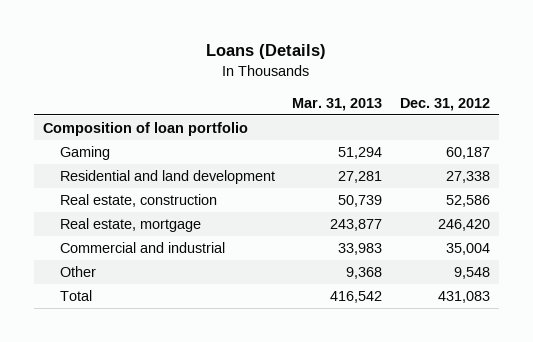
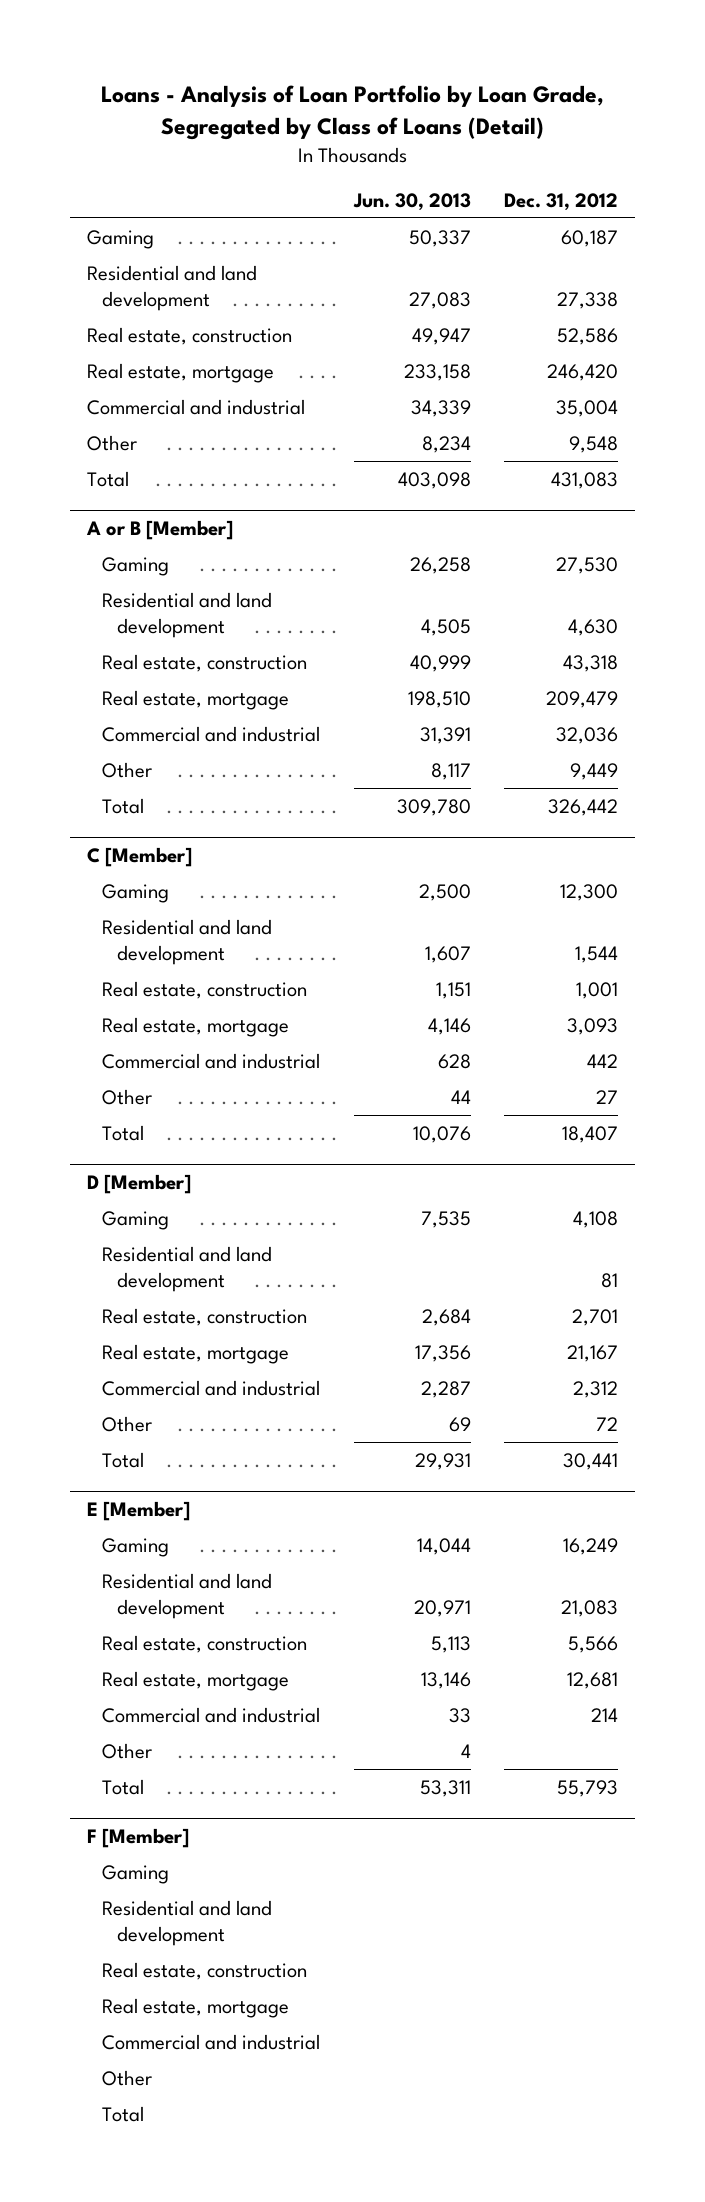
[206,44,327,60] Loans (Details) -> [100,85,604,140] Loans - Analysis of Loan Portfolio by Loan Grade, Segregated by Class of Loans (Detail)
[292,97,383,111] Mar. 31, 2013 -> none
none -> [352,192,471,211] Jun. 30, 2013
[42,122,248,137] Composition of loan portfolio -> none
none -> [86,519,234,540] A or B [Member]
none -> [102,556,170,576] Gaming
none -> [102,591,273,639] Residential and land development
none -> [102,653,308,672] Real estate, construction
none -> [102,689,290,710] Real estate, mortgage
none -> [102,725,321,742] Commercial and industrial
none -> [102,761,153,778] Other
none -> [102,797,145,814] Total
none -> [87,846,193,867] C [Member]
none -> [102,883,170,903] Gaming
none -> [102,918,273,966] Residential and land development
none -> [102,980,308,999] Real estate, construction
none -> [102,1016,290,1037] Real estate, mortgage
none -> [102,1052,321,1069] Commercial and industrial
none -> [102,1088,153,1105] Other
none -> [102,1124,145,1141] Total
none -> [87,1173,192,1194] D [Member]
none -> [102,1210,170,1230] Gaming
none -> [102,1245,273,1293] Residential and land development
none -> [102,1307,308,1326] Real estate, construction
none -> [102,1343,290,1364] Real estate, mortgage
none -> [102,1379,321,1396] Commercial and industrial
none -> [102,1415,153,1432] Other
none -> [102,1451,145,1468] Total
none -> [87,1500,191,1521] E [Member]
none -> [102,1537,170,1557] Gaming
none -> [102,1572,273,1620] Residential and land development
none -> [102,1634,308,1653] Real estate, construction
none -> [102,1670,290,1691] Real estate, mortgage
none -> [102,1706,321,1723] Commercial and industrial
none -> [102,1742,153,1759] Other
none -> [102,1778,145,1795] Total
none -> [87,1827,190,1848] F [Member]
none -> [102,1864,170,1884] Gaming
none -> [102,1899,273,1947] Residential and land development
none -> [102,1961,308,1980] Real estate, construction
none -> [102,1997,290,2018] Real estate, mortgage
none -> [102,2033,321,2050] Commercial and industrial
none -> [102,2069,153,2086] Other
none -> [102,2105,145,2122] Total

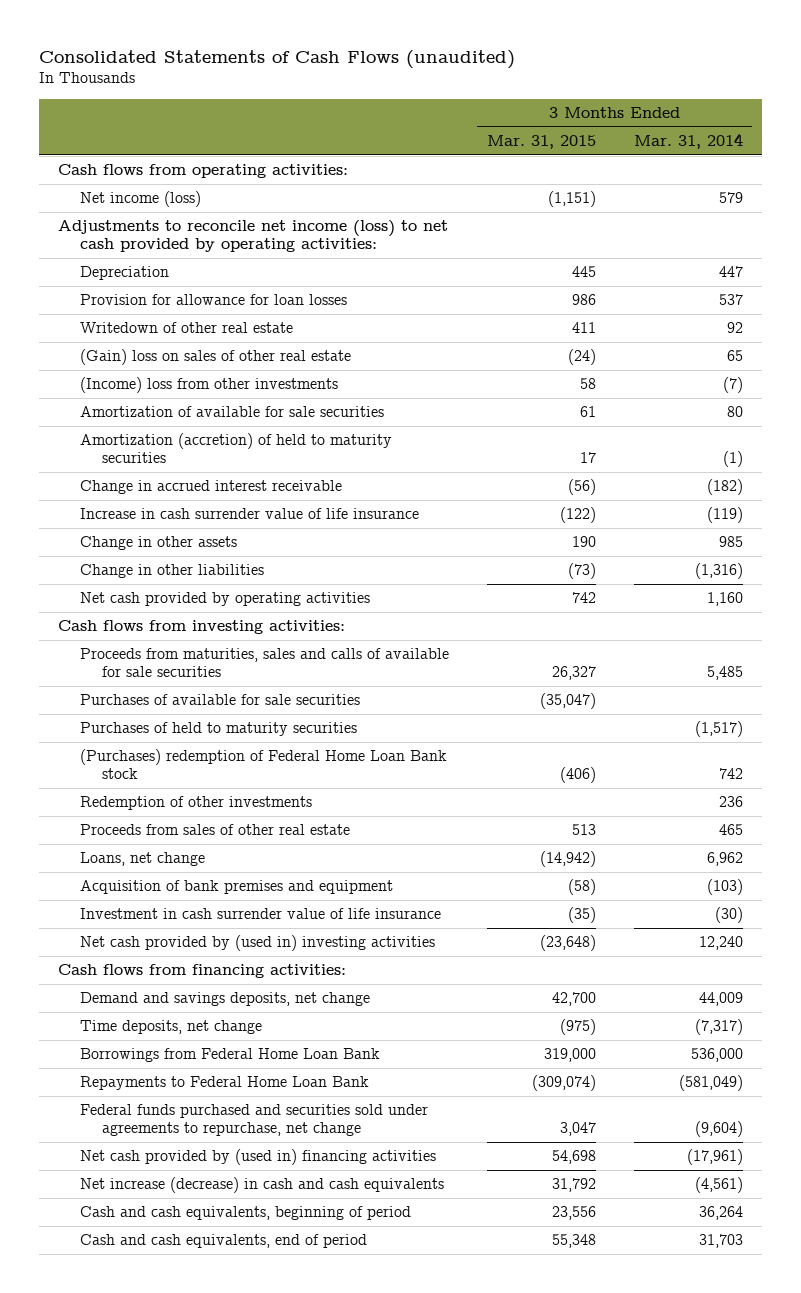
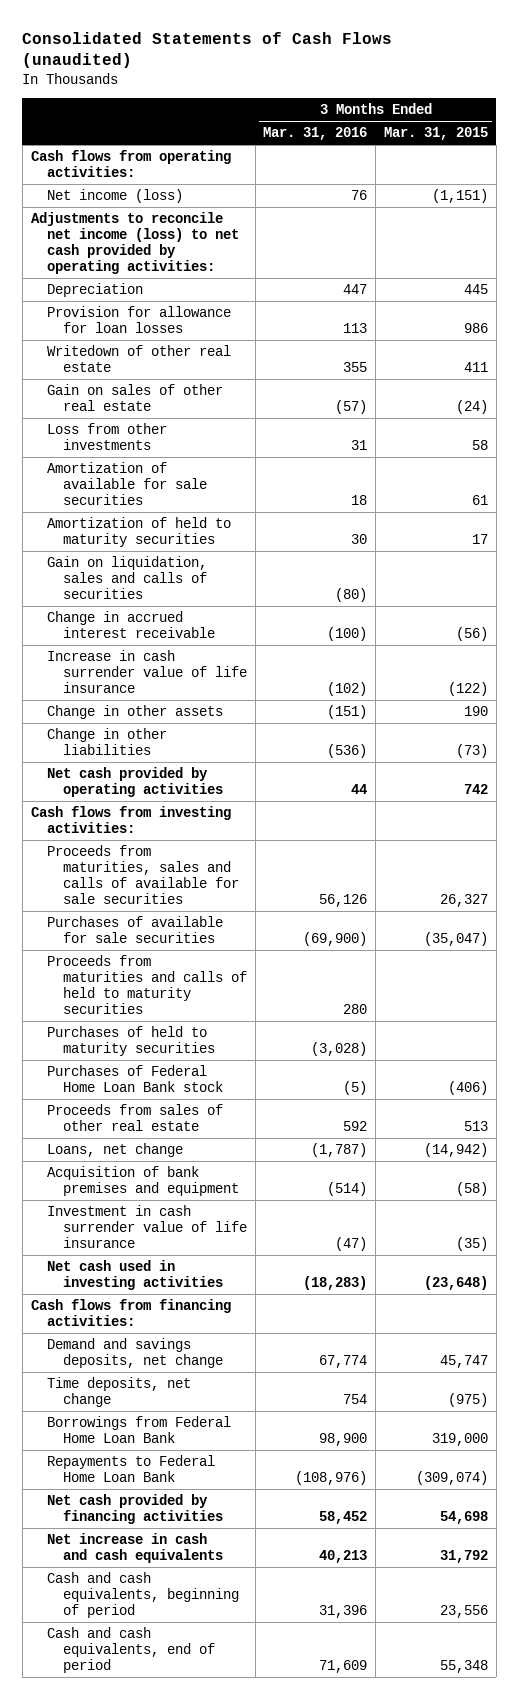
[633,133,743,150] Mar. 31, 2014 -> none
none -> [263,127,368,141] Mar. 31, 2016
[79,349,351,366] (Gain) loss on sales of other real estate -> [46,384,223,412] Gain on sales of other real estate
[79,377,338,394] (Income) loss from other investments -> [46,423,167,451] Loss from other investments
[79,433,392,463] Amortization (accretion) of held to maturity securities -> [46,517,231,548] Amortization of held to maturity securities
none -> [46,556,207,600] Gain on liquidation, sales and calls of securities
none -> [46,955,247,1014] Proceeds from maturities and calls of held to maturity securities
[79,796,312,811] Redemption of other investments -> none
[79,749,447,779] (Purchases) redemption of Federal Home Loan Bank stock -> [46,1065,223,1093] Purchases of Federal Home Loan Bank stock
[79,935,435,952] Net cash provided by (used in) investing activities -> [46,1260,223,1291] Net cash used in investing activities
[551,992,596,1007] 42,700 -> [439,1355,488,1369] 45,747
[79,1104,428,1136] Federal funds purchased and securities sold under agreements to repurchase, net change -> none
[79,1149,436,1166] Net cash provided by (used in) financing activities -> [46,1494,223,1525] Net cash provided by financing activities
[79,1177,444,1194] Net increase (decrease) in cash and cash equivalents -> [46,1533,223,1564] Net increase in cash and cash equivalents

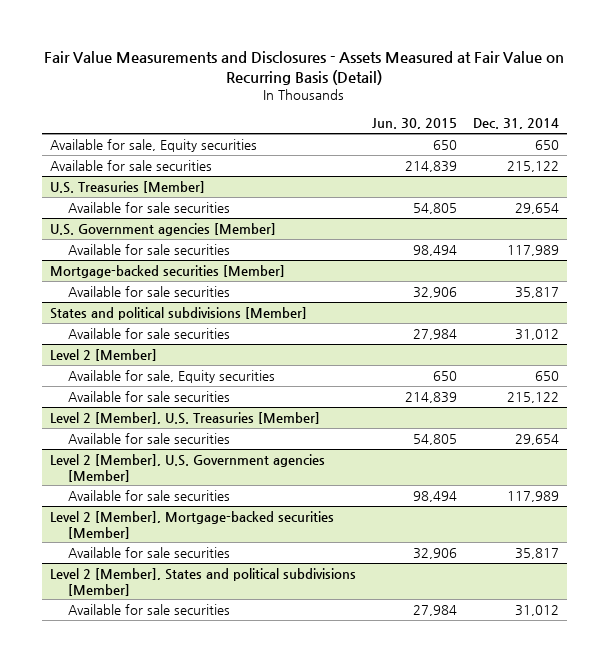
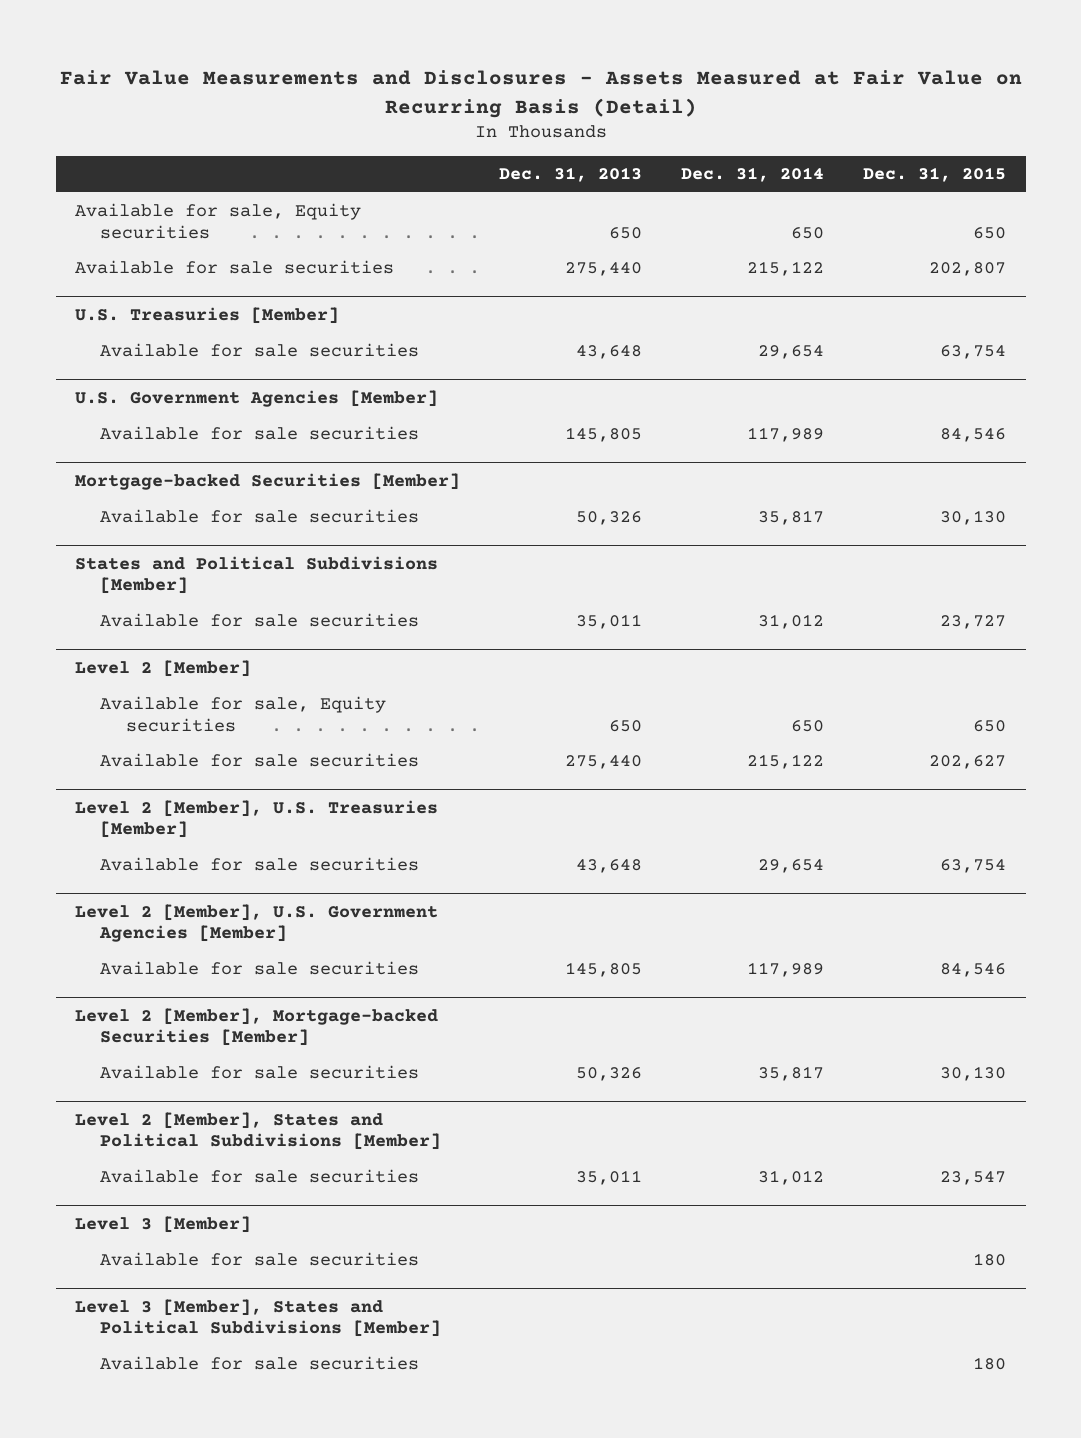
[371,118,457,130] Jun. 30, 2015 -> none
none -> [499,166,643,182] Dec. 31, 2013
none -> [863,166,1007,182] Dec. 31, 2015
[49,222,276,236] U.S. Government agencies [Member] -> [75,389,439,407] U.S. Government Agencies [Member]
[49,264,285,278] Mortgage-backed securities [Member] -> [75,472,461,490] Mortgage-backed Securities [Member]
[49,306,307,320] States and political subdivisions [Member] -> [75,555,439,595] States and Political Subdivisions [Member]
[49,453,325,482] Level 2 [Member], U.S. Government agencies [Member] -> [75,903,439,943] Level 2 [Member], U.S. Government Agencies [Member]
[49,510,334,539] Level 2 [Member], Mortgage-backed securities [Member] -> [75,1007,439,1047] Level 2 [Member], Mortgage-backed Securities [Member]
[49,567,356,596] Level 2 [Member], States and political subdivisions [Member] -> [75,1111,442,1151] Level 2 [Member], States and Political Subdivisions [Member]
none -> [75,1215,252,1233] Level 3 [Member]
none -> [100,1252,420,1267] Available for sale securities
none -> [75,1298,442,1338] Level 3 [Member], States and Political Subdivisions [Member]
none -> [100,1356,420,1371] Available for sale securities

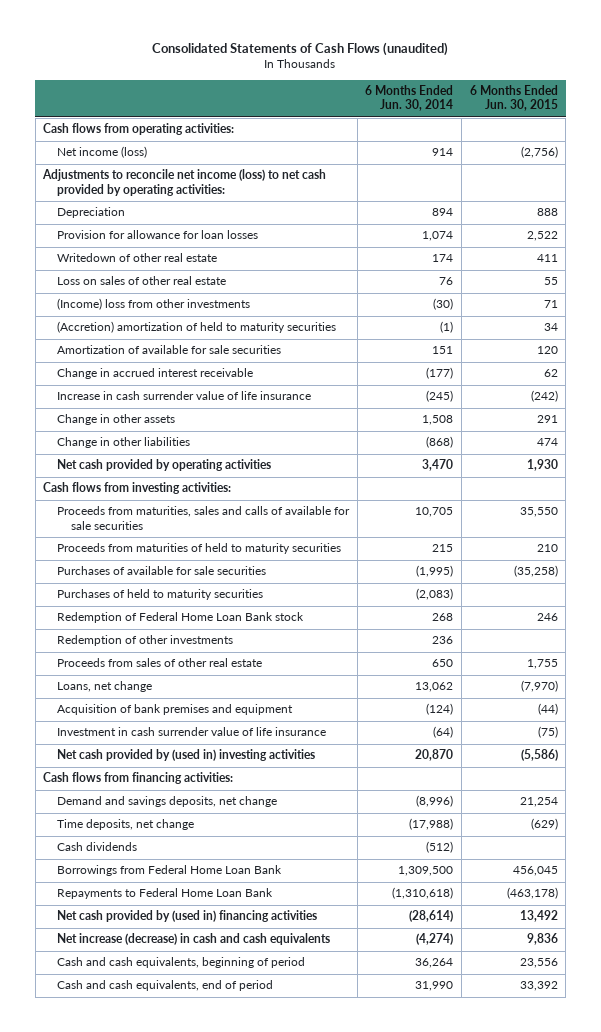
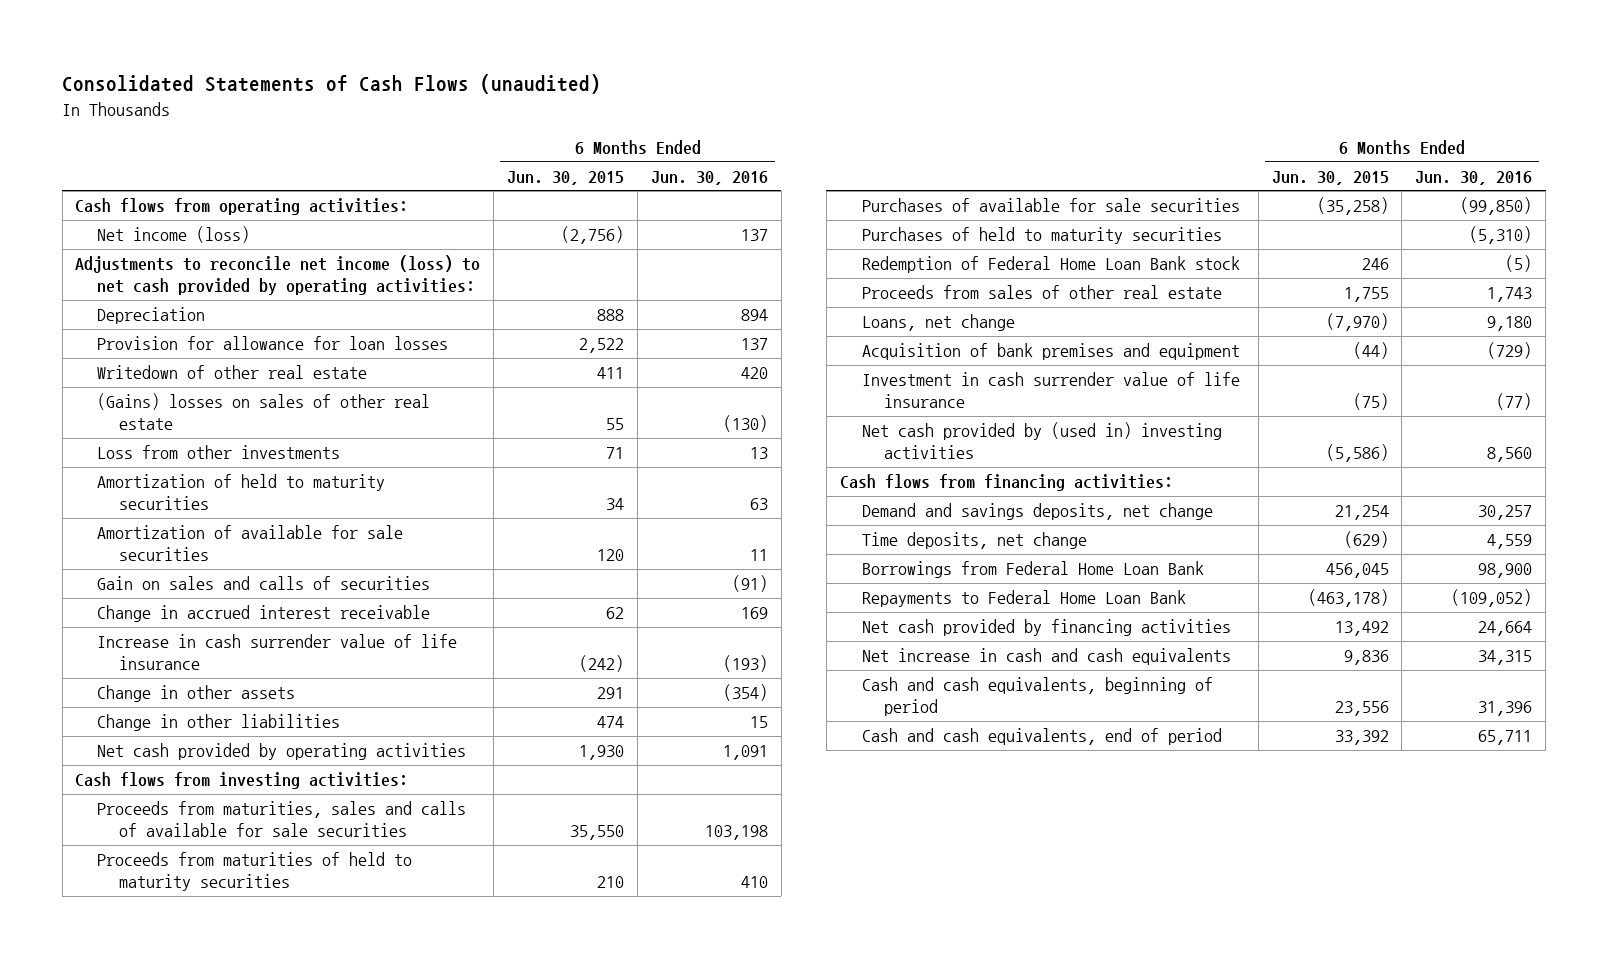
[365,84,454,112] 6 Months Ended Jun. 30, 2014 -> none
none -> [650,170,768,185] Jun. 30, 2016
[57,276,227,286] Loss on sales of other real estate -> [97,393,431,431] (Gains) losses on sales of other real estate
[57,298,251,311] (Income) loss from other investments -> [97,445,341,460] Loss from other investments
[57,321,337,334] (Accretion) amortization of held to maturity securities -> [97,474,386,511] Amortization of held to maturity securities
none -> [97,576,431,591] Gain on sales and calls of securities
[57,635,234,647] Redemption of other investments -> none
[57,842,138,852] Cash dividends -> none
[57,910,318,923] Net cash provided by (used in) financing activities -> [861,619,1231,637] Net cash provided by financing activities
[57,933,331,946] Net increase (decrease) in cash and cash equivalents -> [861,648,1231,666] Net increase in cash and cash equivalents

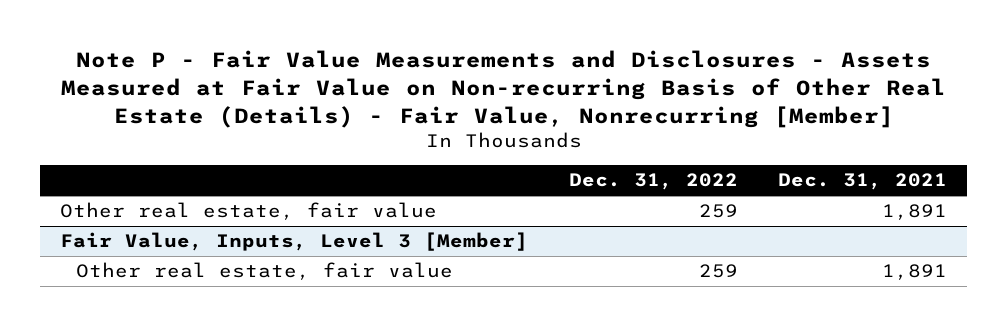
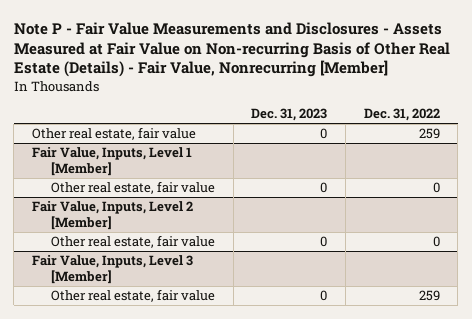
[778,173,948,191] Dec. 31, 2021 -> none
none -> [251,108,328,122] Dec. 31, 2023
none -> [31,147,192,177] Fair Value, Inputs, Level 1 [Member]
none -> [51,181,216,195] Other real estate, fair value
none -> [31,201,193,231] Fair Value, Inputs, Level 2 [Member]
none -> [51,235,216,249] Other real estate, fair value

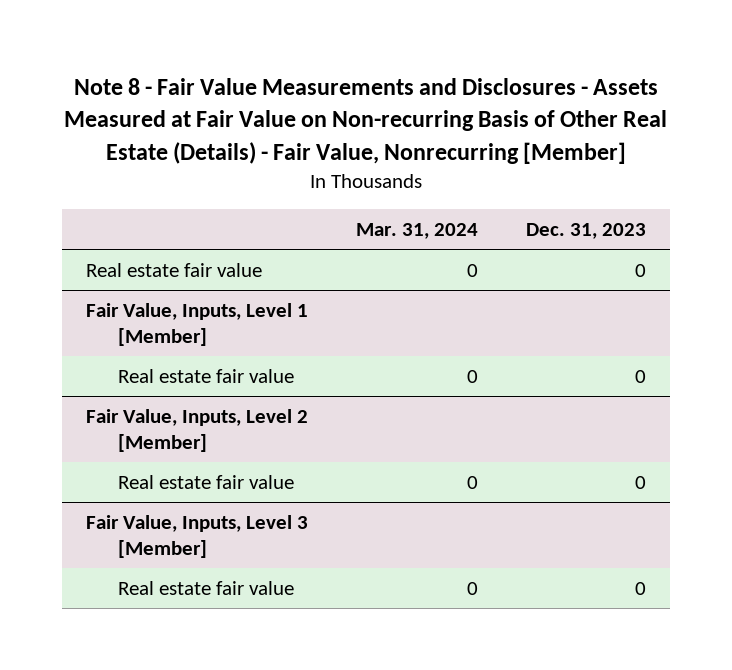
[13,21,450,78] Note P - Fair Value Measurements and Disclosures - Assets Measured at Fair Value on Non-recurring Basis of Other Real Estate (Details) - Fair Value, Nonrecurring [Member] -> [64,77,668,164] Note 8 - Fair Value Measurements and Disclosures - Assets Measured at Fair Value on Non-recurring Basis of Other Real Estate (Details) - Fair Value, Nonrecurring [Member]
[363,108,440,122] Dec. 31, 2022 -> none
none -> [356,222,479,239] Mar. 31, 2024
[31,127,196,141] Other real estate, fair value -> [86,262,263,277] Real estate fair value
[51,181,216,195] Other real estate, fair value -> [117,368,294,383] Real estate fair value
[51,235,216,249] Other real estate, fair value -> [117,474,294,489] Real estate fair value
[51,289,216,303] Other real estate, fair value -> [117,580,294,595] Real estate fair value

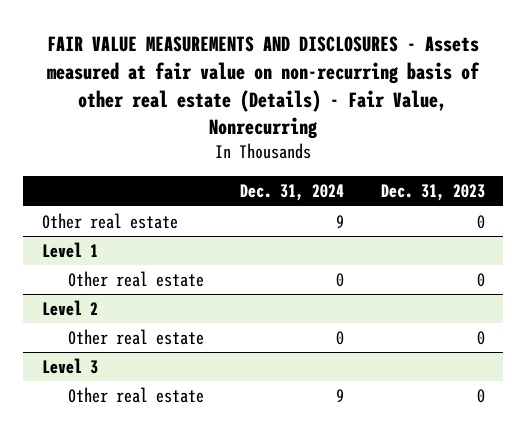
[64,77,668,164] Note 8 - Fair Value Measurements and Disclosures - Assets Measured at Fair Value on Non-recurring Basis of Other Real Estate (Details) - Fair Value, Nonrecurring [Member] -> [47,36,481,140] FAIR VALUE MEASUREMENTS AND DISCLOSURES - Assets measured at fair value on non-recurring basis of other real estate (Details) - Fair Value, Nonrecurring
[356,222,479,239] Mar. 31, 2024 -> none
none -> [240,184,345,202] Dec. 31, 2024
[86,262,263,277] Real estate fair value -> [41,213,178,230] Other real estate
[86,302,309,347] Fair Value, Inputs, Level 1 [Member] -> [41,242,98,259] Level 1
[117,368,294,383] Real estate fair value -> [67,271,204,288] Other real estate
[86,408,309,453] Fair Value, Inputs, Level 2 [Member] -> [41,300,98,317] Level 2
[117,474,294,489] Real estate fair value -> [67,329,204,346] Other real estate
[86,514,309,559] Fair Value, Inputs, Level 3 [Member] -> [41,358,98,375] Level 3
[117,580,294,595] Real estate fair value -> [67,387,204,404] Other real estate

